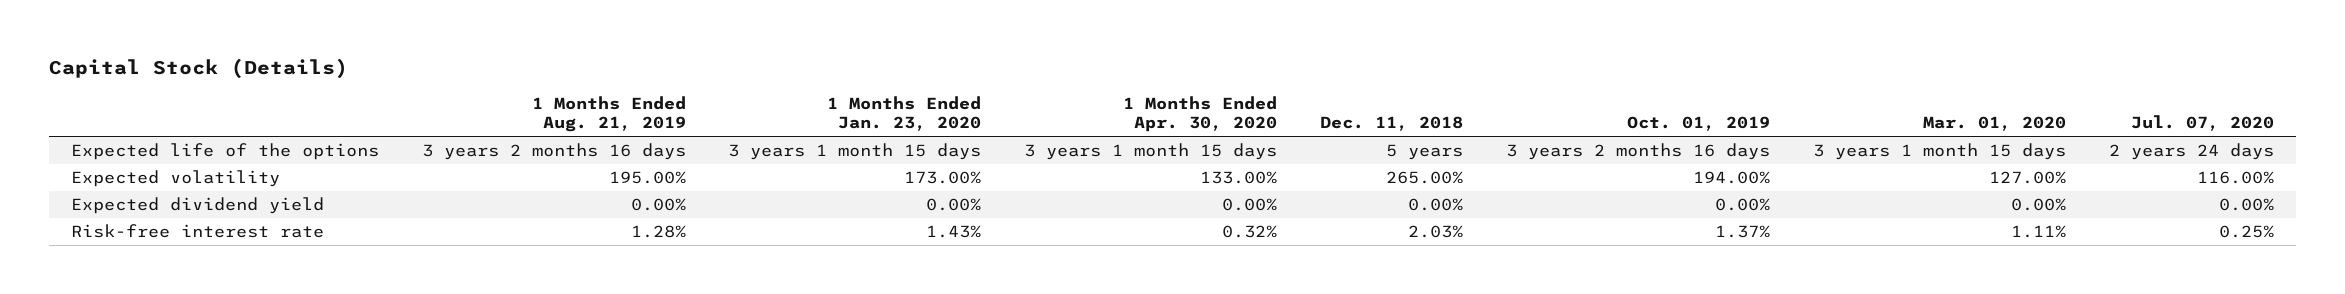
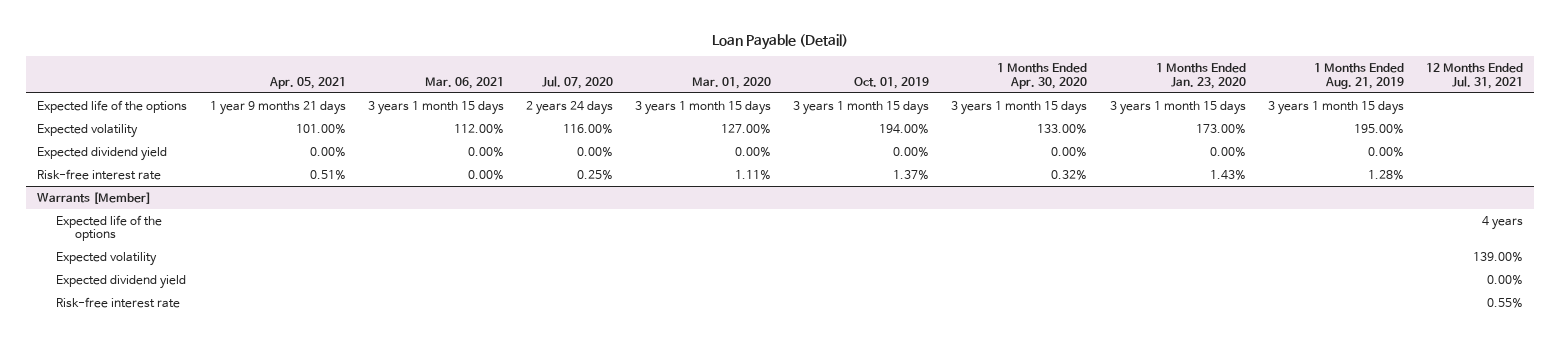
[49,58,349,80] Capital Stock (Details) -> [712,33,849,50] Loan Payable (Detail)
[1320,116,1464,132] Dec. 11, 2018 -> none
none -> [268,76,346,89] Apr. 05, 2021
none -> [424,76,504,89] Mar. 06, 2021
none -> [1425,62,1523,89] 12 Months Ended Jul. 31, 2021
[421,143,686,161] 3 years 2 months 16 days -> [1267,100,1404,115] 3 years 1 month 15 days
[1506,143,1771,161] 3 years 2 months 16 days -> [793,100,930,115] 3 years 1 month 15 days
none -> [37,191,152,204] Warrants [Member]
none -> [56,214,163,242] Expected life of the options
none -> [56,251,158,266] Expected volatility
none -> [56,274,187,289] Expected dividend yield
none -> [56,296,181,308] Risk-free interest rate

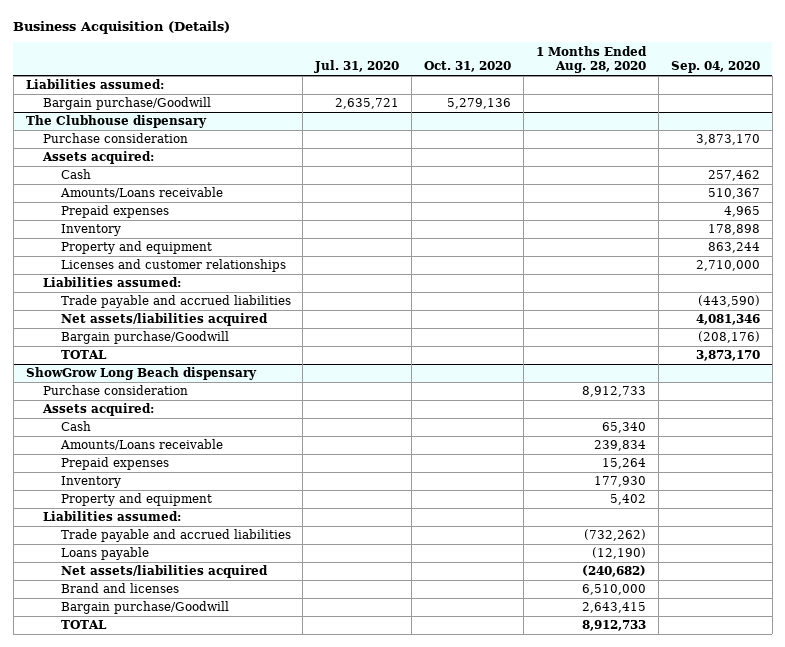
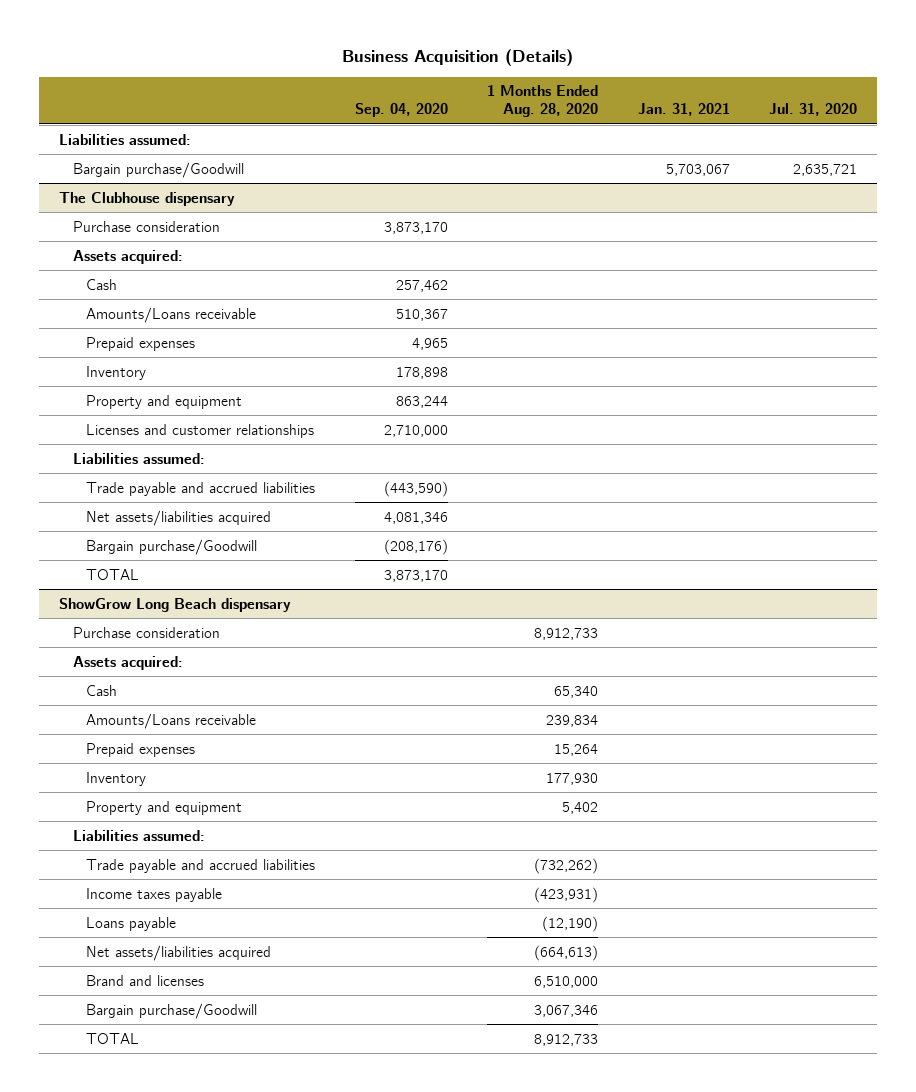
[424,61,512,73] Oct. 31, 2020 -> none
none -> [637,103,730,117] Jan. 31, 2021
none -> [86,887,223,902] Income taxes payable
[581,565,646,578] (240,682) -> [534,944,599,961] (664,613)
[581,602,646,614] 2,643,415 -> [534,1004,599,1017] 3,067,346

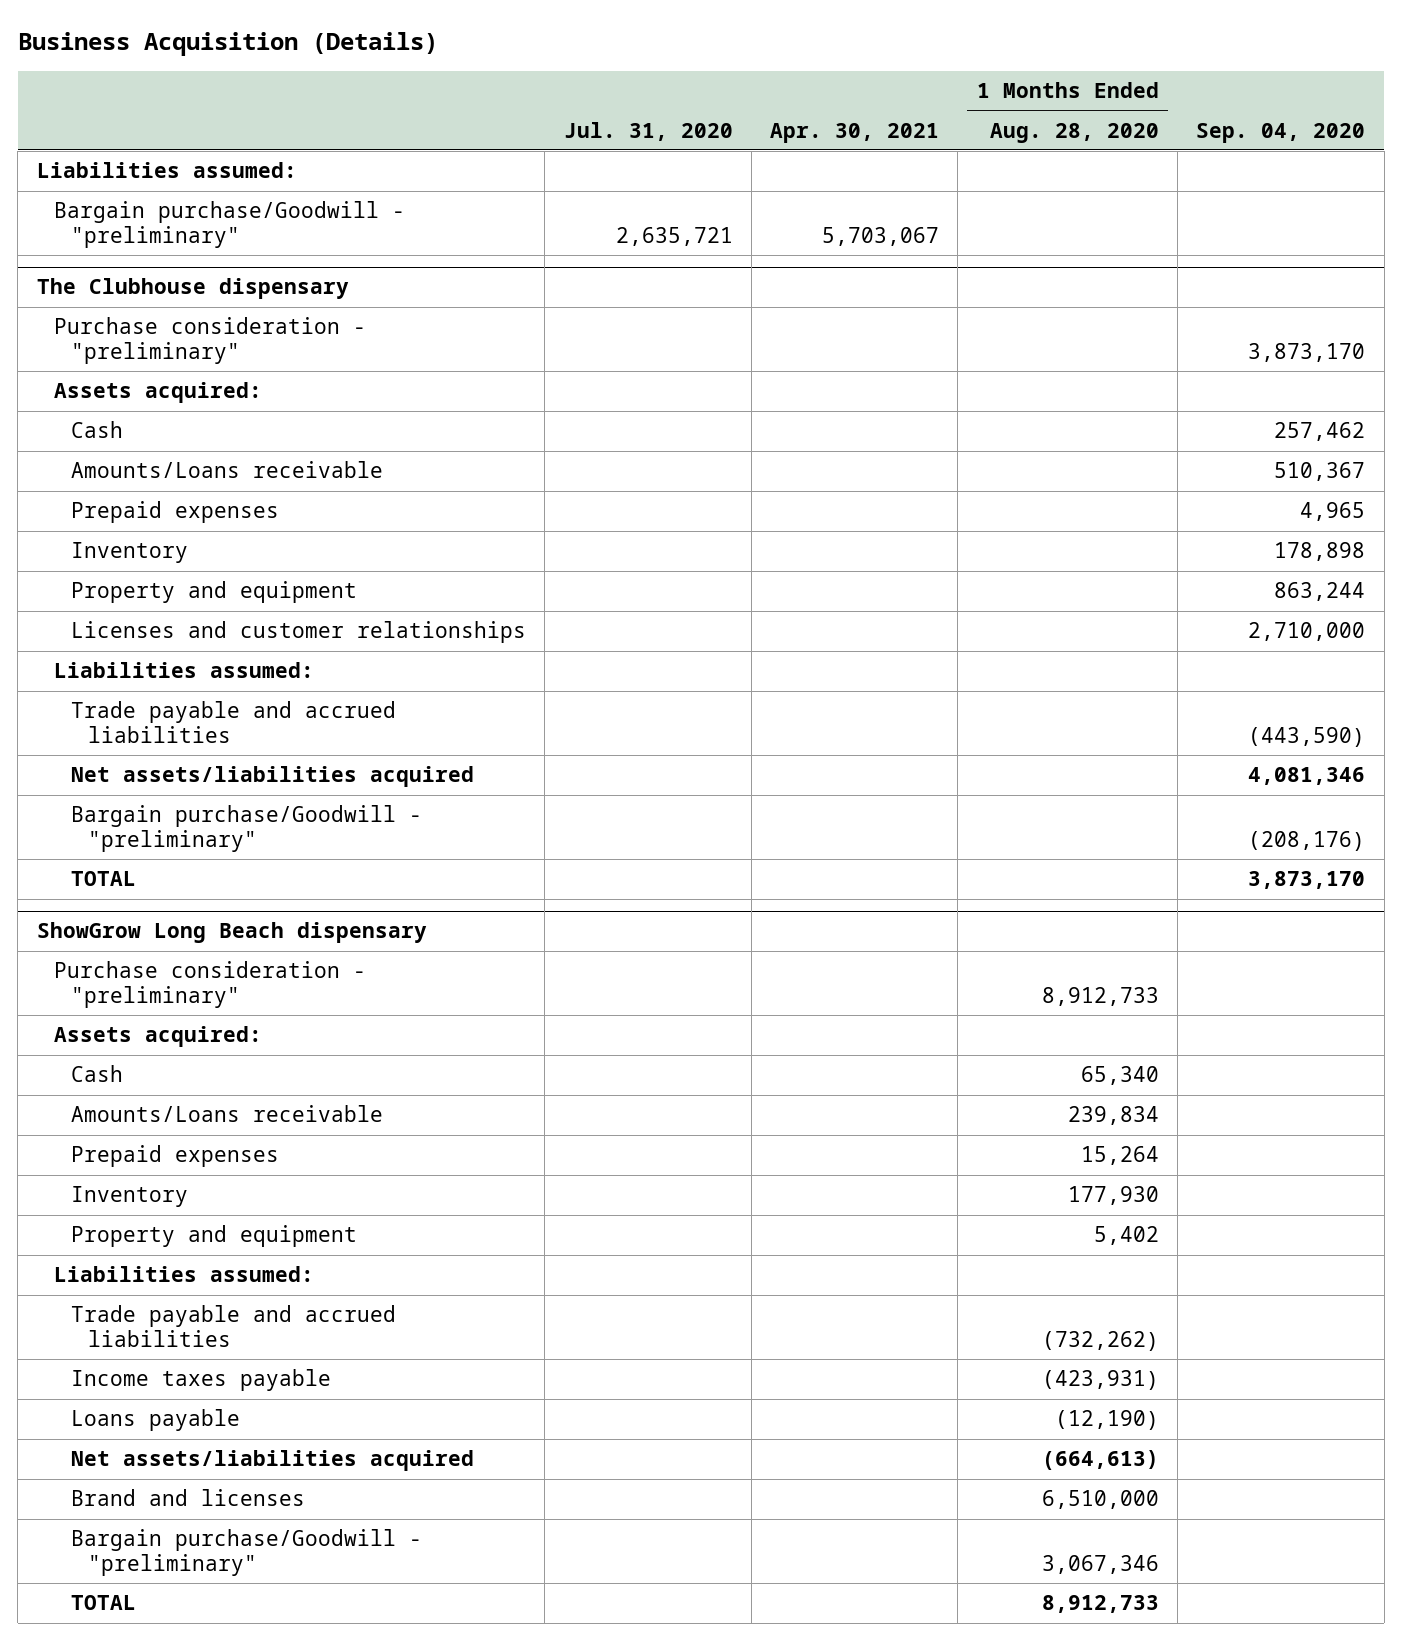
[637,103,730,117] Jan. 31, 2021 -> none
none -> [770,122,940,143] Apr. 30, 2021
[72,161,244,178] Bargain purchase/Goodwill -> [53,201,405,248] Bargain purchase/Goodwill - "preliminary"
[72,220,220,232] Purchase consideration -> [53,317,366,364] Purchase consideration - "preliminary"
[86,538,258,555] Bargain purchase/Goodwill -> [71,805,423,852] Bargain purchase/Goodwill - "preliminary"
[72,626,220,638] Purchase consideration -> [53,961,366,1008] Purchase consideration - "preliminary"
[86,1002,258,1019] Bargain purchase/Goodwill -> [71,1529,423,1576] Bargain purchase/Goodwill - "preliminary"

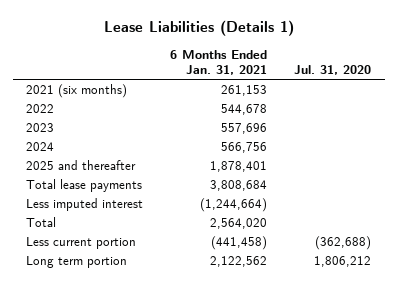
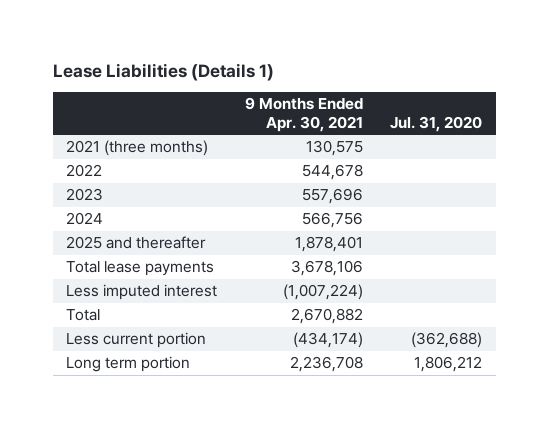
[170,49,268,76] 6 Months Ended Jan. 31, 2021 -> none
none -> [244,97,363,132] 9 Months Ended Apr. 30, 2021
[26,83,128,98] 2021 (six months) -> [66,140,209,157] 2021 (three months)

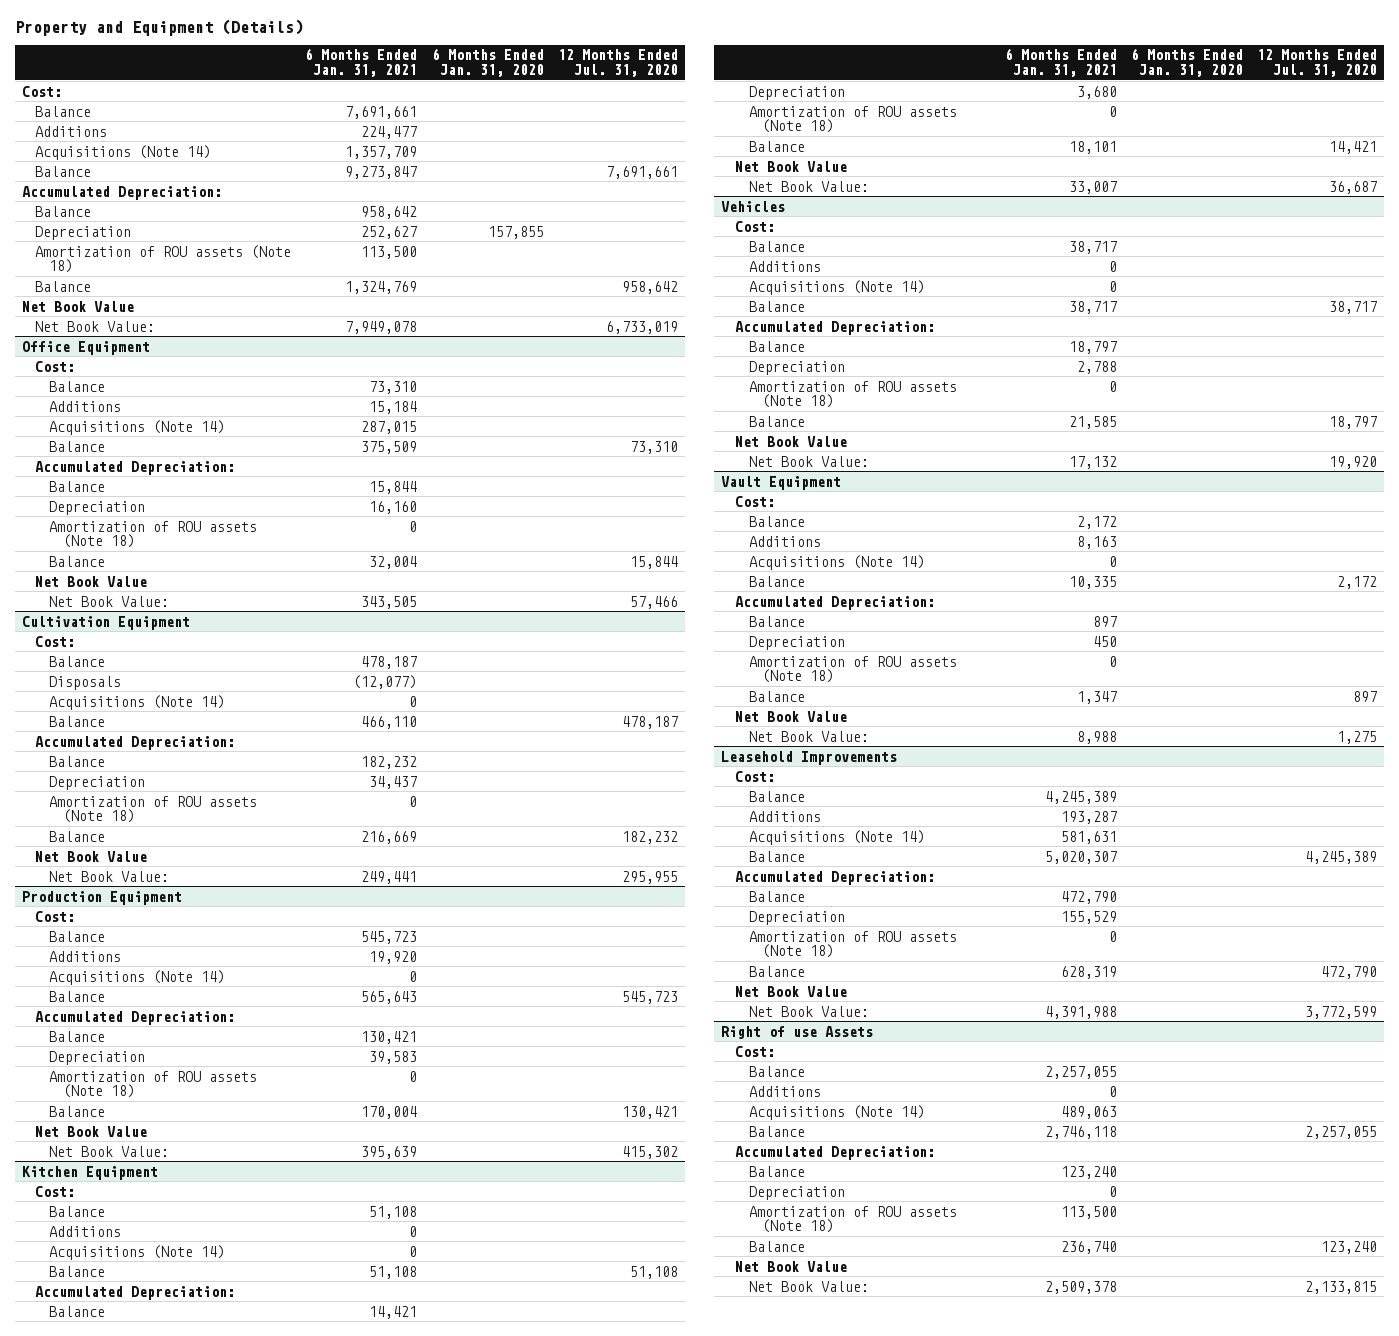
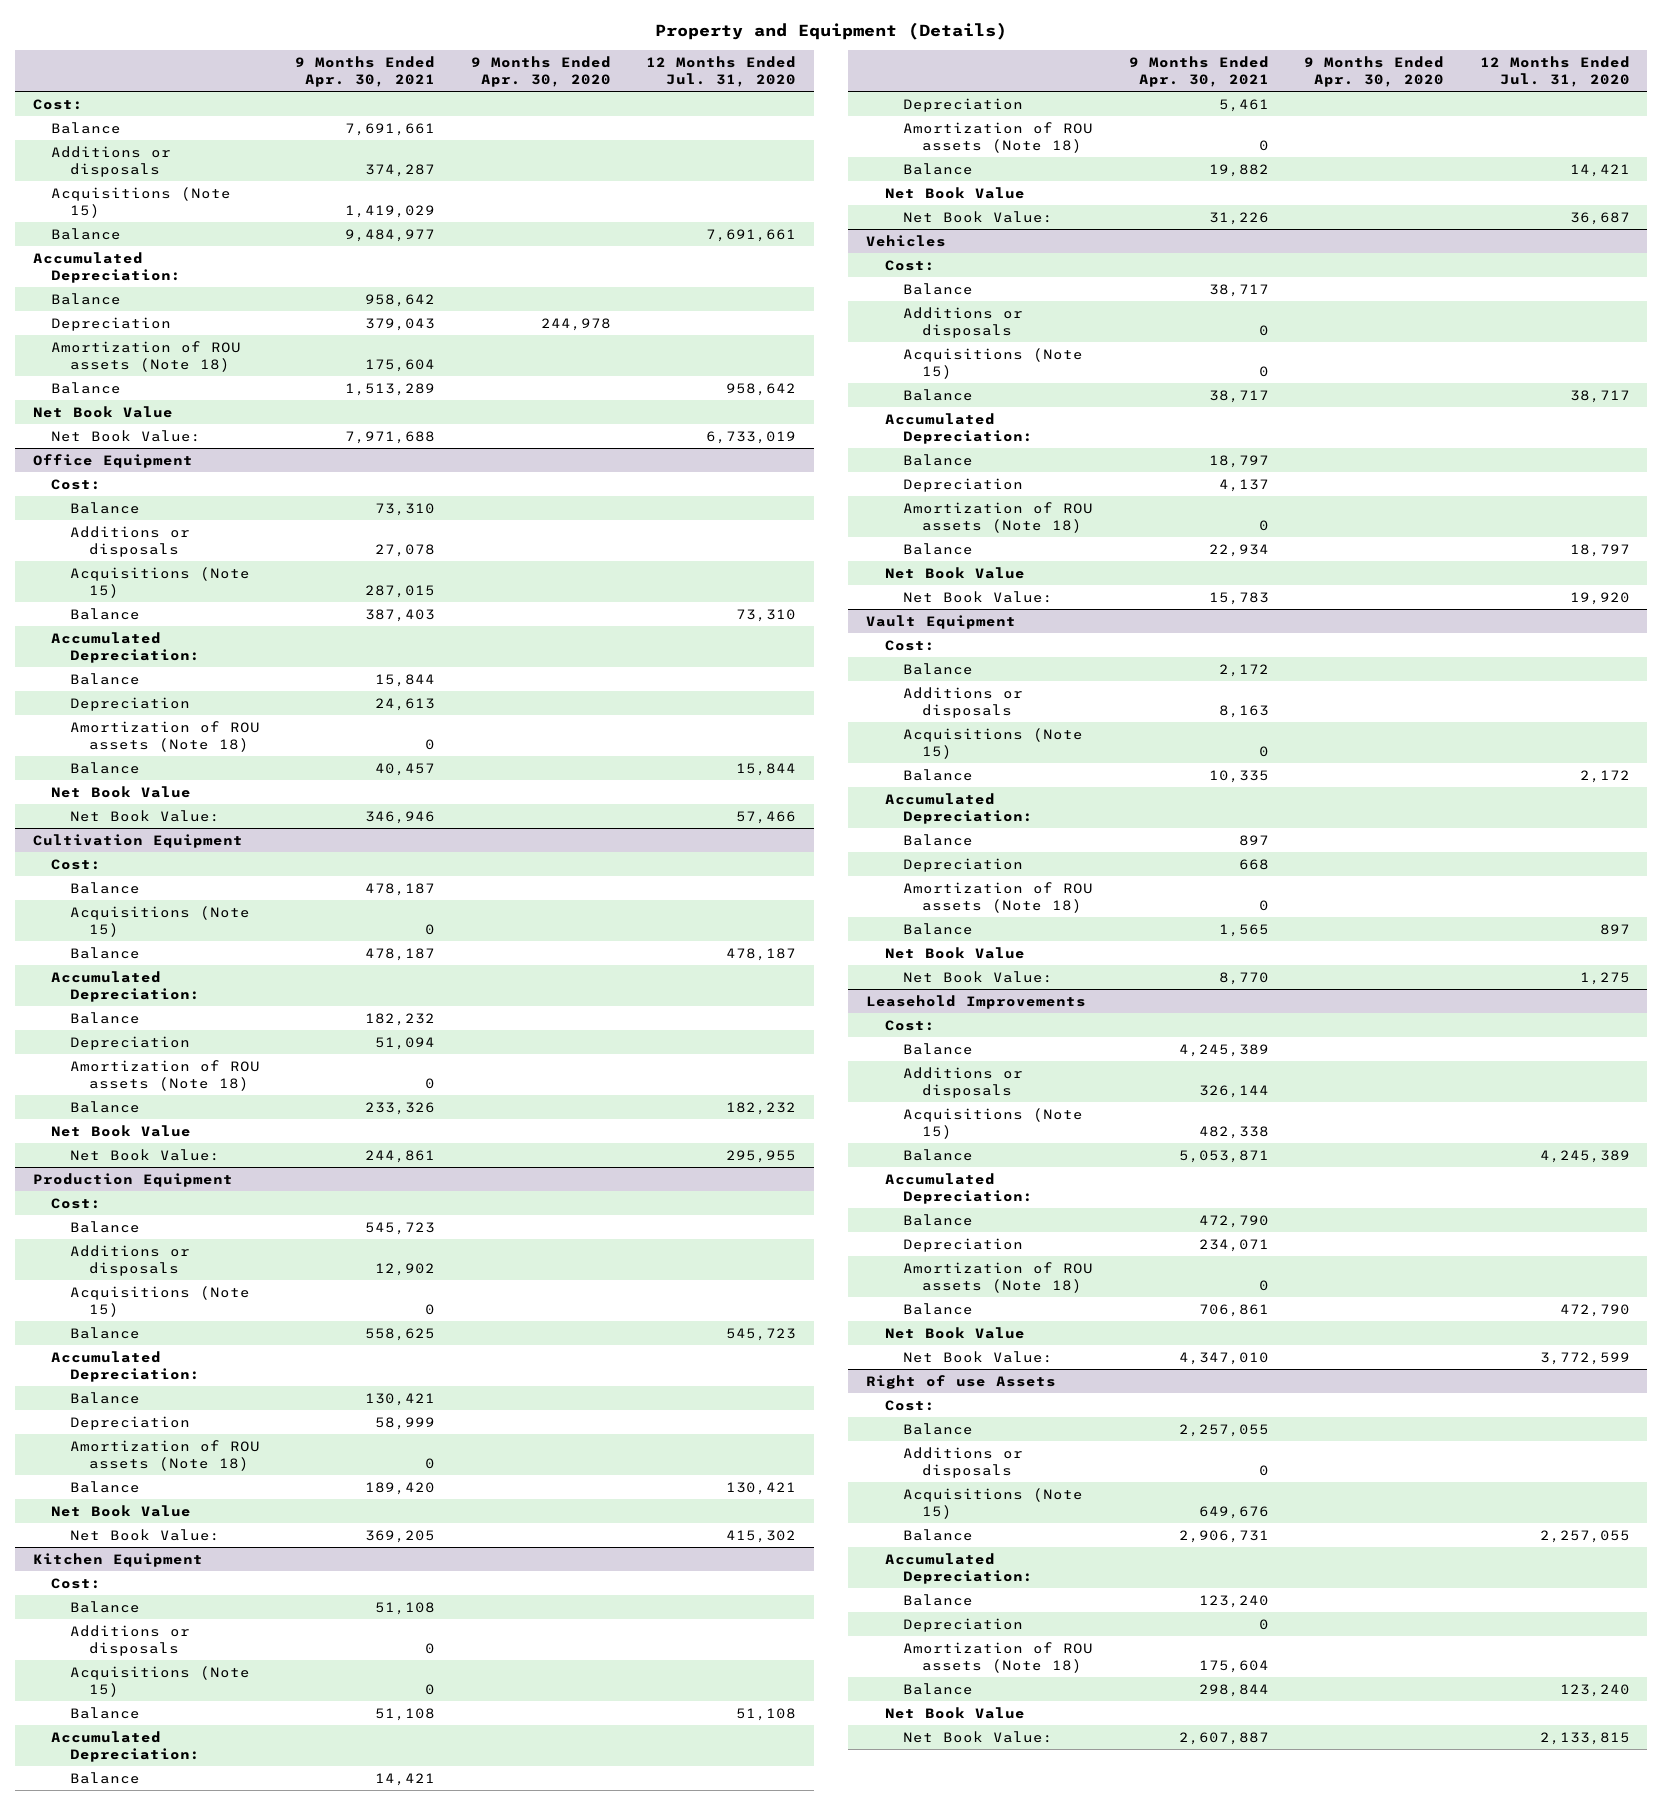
[305,48,418,78] 6 Months Ended Jan. 31, 2021 -> none
[431,48,544,78] 6 Months Ended Jan. 31, 2020 -> none
none -> [295,55,436,87] 9 Months Ended Apr. 30, 2021
none -> [470,55,611,87] 9 Months Ended Apr. 30, 2020
[35,125,108,137] Additions -> [51,145,172,177] Additions or disposals
[35,144,212,160] Acquisitions (Note 14) -> [51,186,232,218] Acquisitions (Note 15)
[48,400,121,412] Additions -> [69,525,190,557] Additions or disposals
[48,419,225,435] Acquisitions (Note 14) -> [69,566,250,598] Acquisitions (Note 15)
[48,675,121,690] Disposals -> none
[48,694,225,710] Acquisitions (Note 14) -> [69,905,250,937] Acquisitions (Note 15)
[48,950,121,962] Additions -> [69,1244,190,1276] Additions or disposals
[48,969,225,985] Acquisitions (Note 14) -> [69,1285,250,1317] Acquisitions (Note 15)
[48,1225,121,1237] Additions -> [69,1624,190,1656] Additions or disposals
[48,1244,225,1260] Acquisitions (Note 14) -> [69,1665,250,1697] Acquisitions (Note 15)
[748,260,821,272] Additions -> [903,306,1024,338] Additions or disposals
[748,279,925,295] Acquisitions (Note 14) -> [903,347,1084,379] Acquisitions (Note 15)
[748,535,821,547] Additions -> [903,686,1024,718] Additions or disposals
[748,554,925,570] Acquisitions (Note 14) -> [903,727,1084,759] Acquisitions (Note 15)
[748,810,821,822] Additions -> [903,1066,1024,1098] Additions or disposals
[748,829,925,845] Acquisitions (Note 14) -> [903,1107,1084,1139] Acquisitions (Note 15)
[748,1085,821,1097] Additions -> [903,1446,1024,1478] Additions or disposals
[748,1104,925,1120] Acquisitions (Note 14) -> [903,1487,1084,1519] Acquisitions (Note 15)

